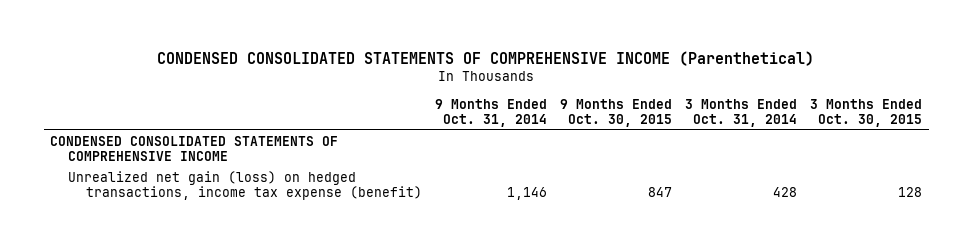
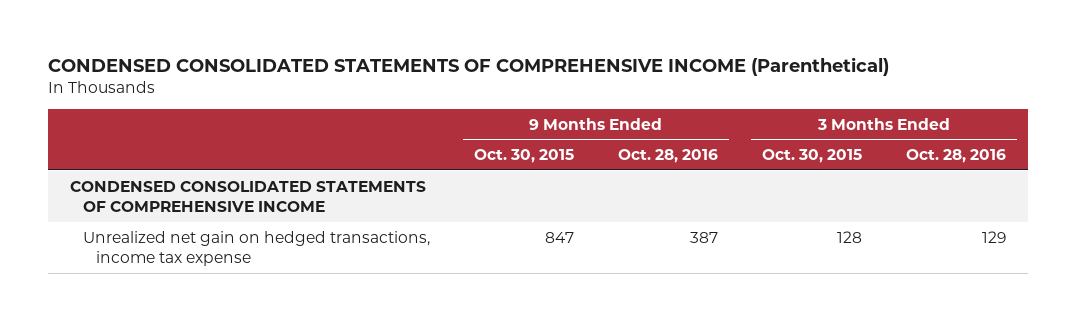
[434,98,547,127] 9 Months Ended Oct. 31, 2014 -> none
[685,98,798,127] 3 Months Ended Oct. 31, 2014 -> none
none -> [617,149,718,164] Oct. 28, 2016
none -> [905,149,1006,164] Oct. 28, 2016
[68,171,422,201] Unrealized net gain (loss) on hedged transactions, income tax expense (benefit) -> [82,230,430,266] Unrealized net gain on hedged transactions, income tax expense

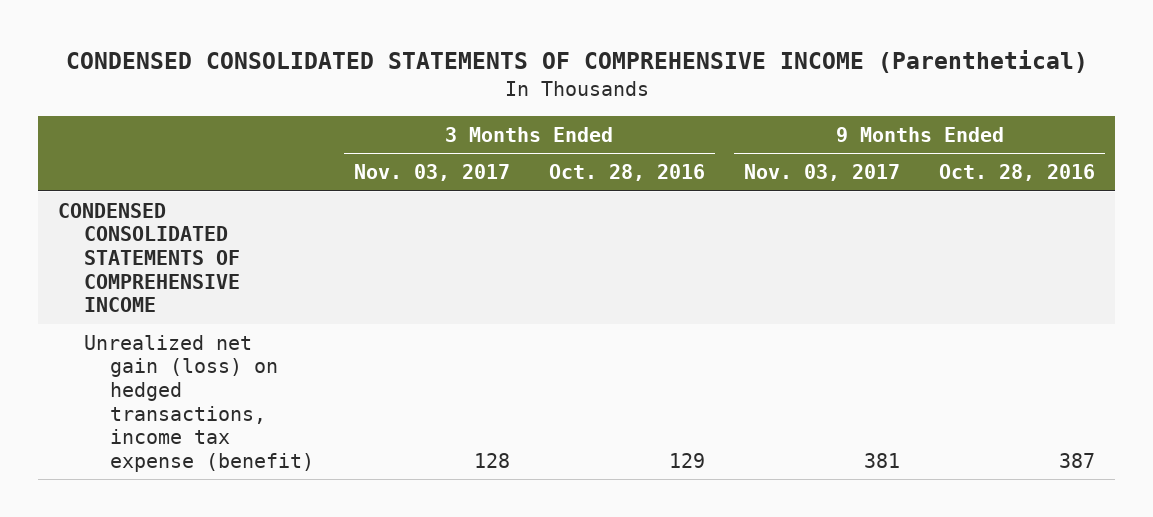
[473,149,574,164] Oct. 30, 2015 -> none
[761,149,862,164] Oct. 30, 2015 -> none
none -> [353,164,510,182] Nov. 03, 2017
none -> [744,164,901,182] Nov. 03, 2017
[82,230,430,266] Unrealized net gain on hedged transactions, income tax expense -> [84,334,315,472] Unrealized net gain (loss) on hedged transactions, income tax expense (benefit)

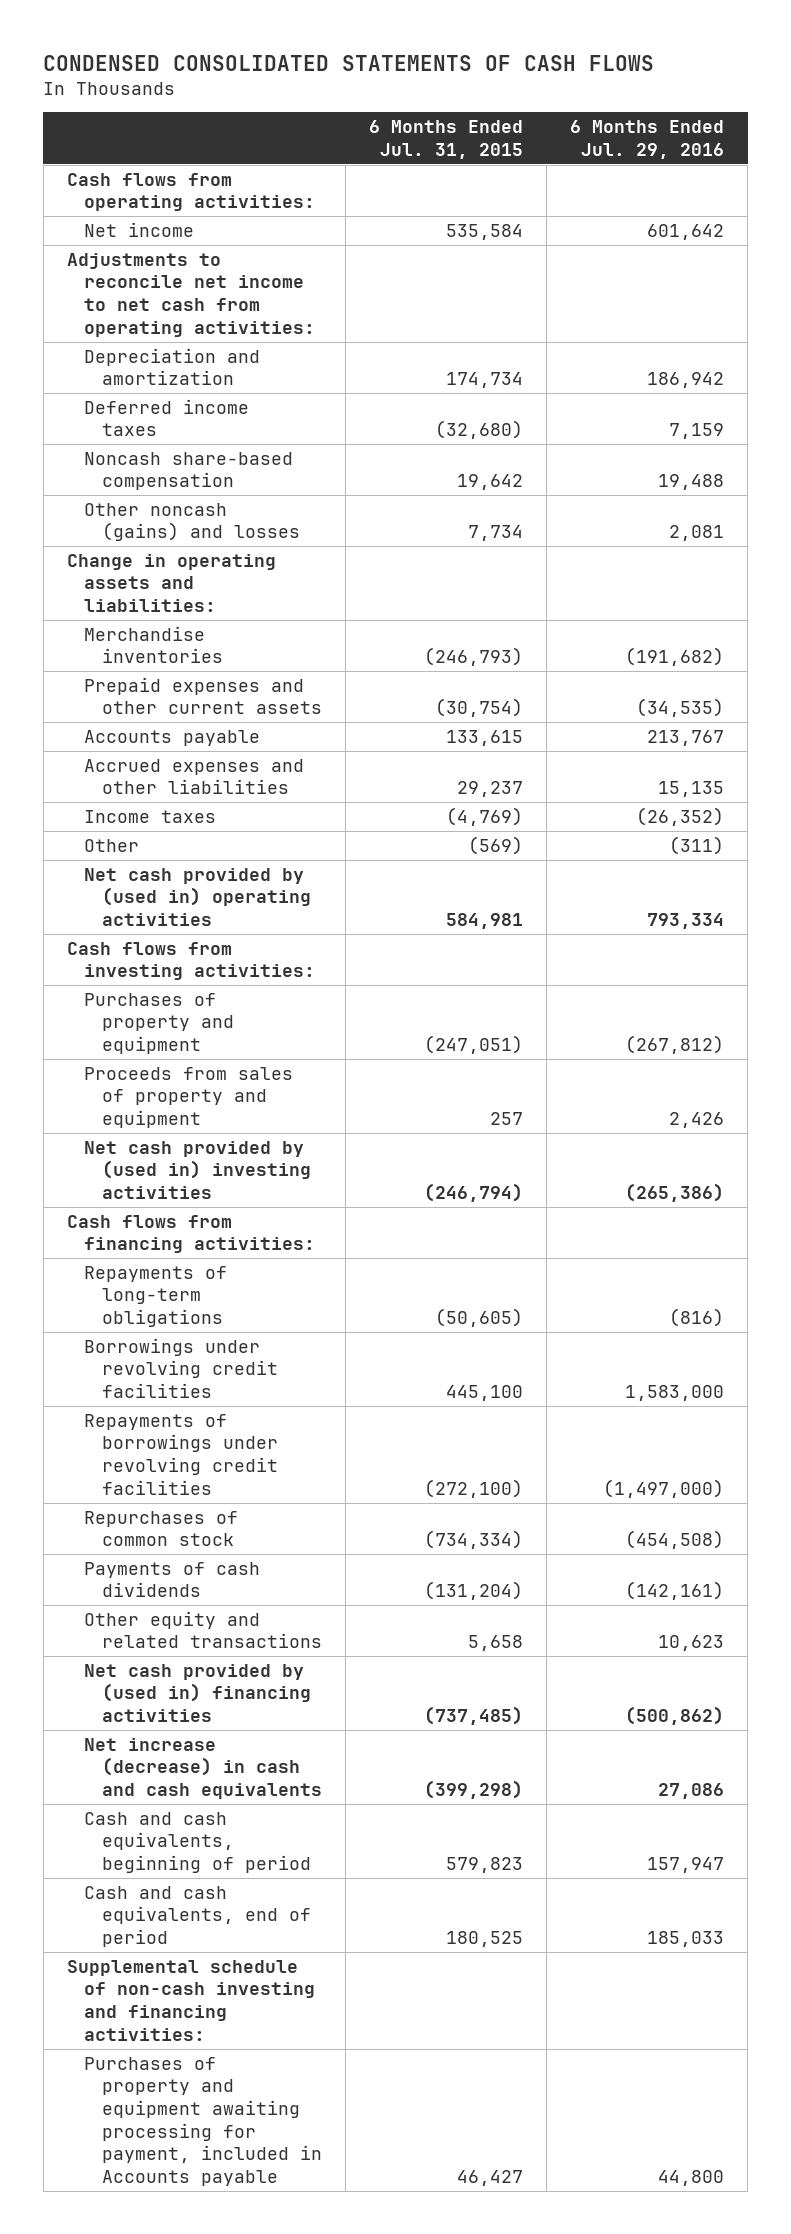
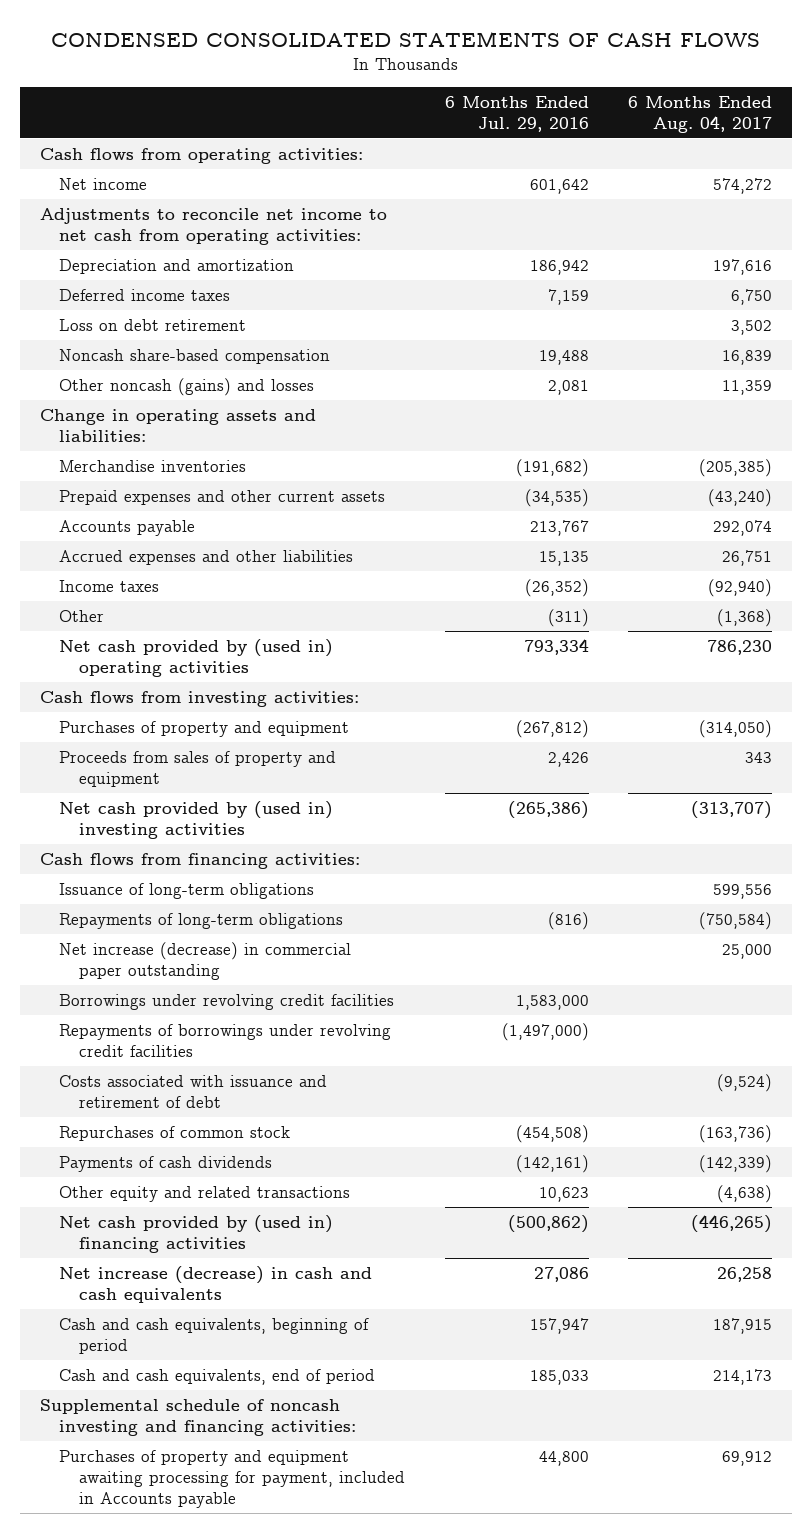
[369,120,524,159] 6 Months Ended Jul. 31, 2015 -> none
none -> [628,95,773,133] 6 Months Ended Aug. 04, 2017
none -> [59,318,247,331] Loss on debt retirement
none -> [59,882,315,899] Issuance of long-term obligations
none -> [59,941,352,981] Net increase (decrease) in commercial paper outstanding
none -> [59,1074,328,1109] Costs associated with issuance and retirement of debt
[66,1959,316,2041] Supplemental schedule of non-cash investing and financing activities: -> [39,1398,357,1437] Supplemental schedule of noncash investing and financing activities:

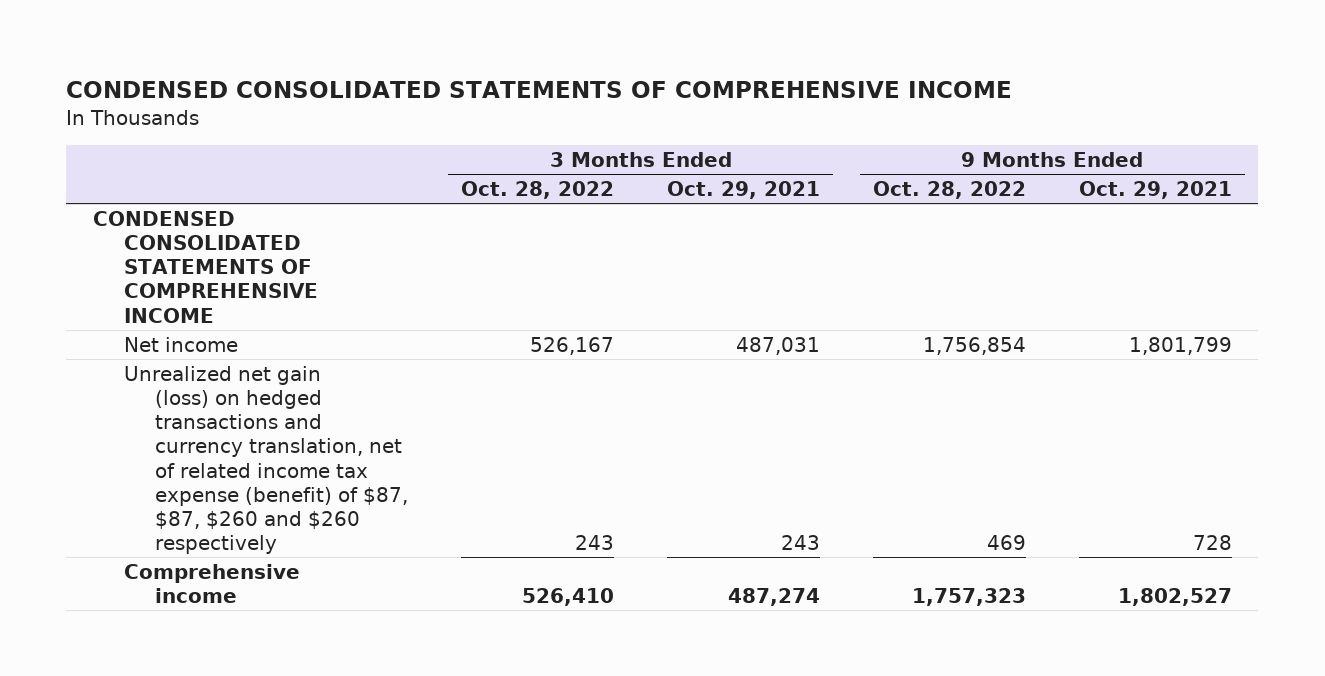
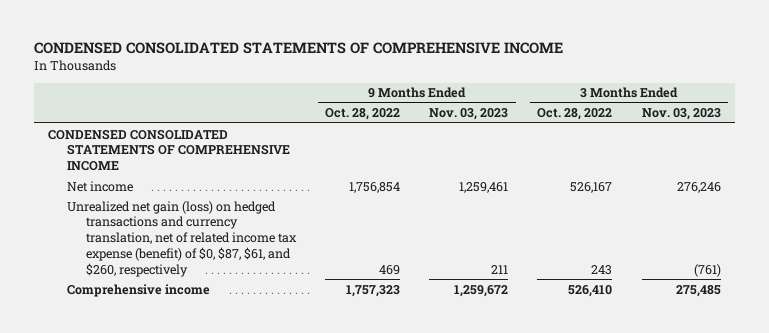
[666,181,820,200] Oct. 29, 2021 -> none
[1078,181,1232,200] Oct. 29, 2021 -> none
none -> [429,108,509,121] Nov. 03, 2023
none -> [641,108,721,121] Nov. 03, 2023
[124,365,409,555] Unrealized net gain (loss) on hedged transactions and currency translation, net of related income tax expense (benefit) of $87, $87, $260 and $260 respectively -> [67,200,297,277] Unrealized net gain (loss) on hedged transactions and currency translation, net of related income tax expense (benefit) of $0, $87, $61, and $260, respectively

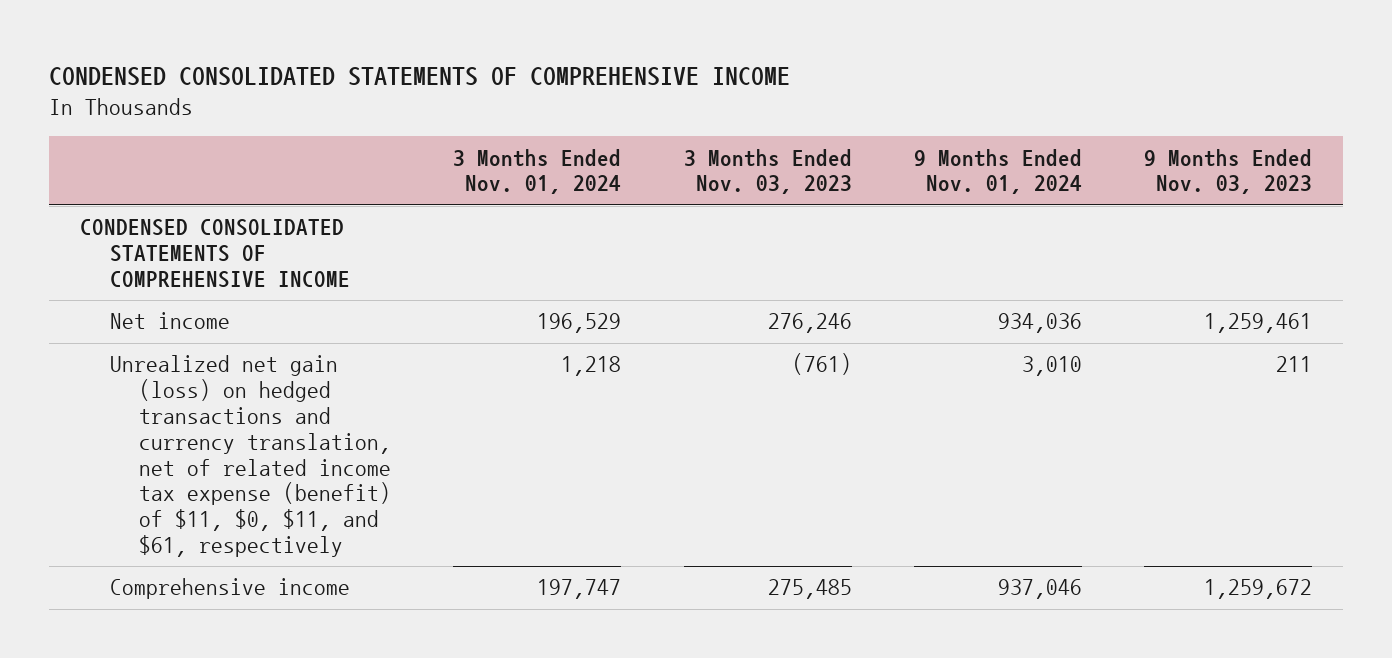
[325,108,401,121] Oct. 28, 2022 -> none
[537,108,613,121] Oct. 28, 2022 -> none
none -> [453,148,622,195] 3 Months Ended Nov. 01, 2024
none -> [913,148,1082,195] 9 Months Ended Nov. 01, 2024
[67,200,297,277] Unrealized net gain (loss) on hedged transactions and currency translation, net of related income tax expense (benefit) of $0, $87, $61, and $260, respectively -> [109,355,392,557] Unrealized net gain (loss) on hedged transactions and currency translation, net of related income tax expense (benefit) of $11, $0, $11, and $61, respectively

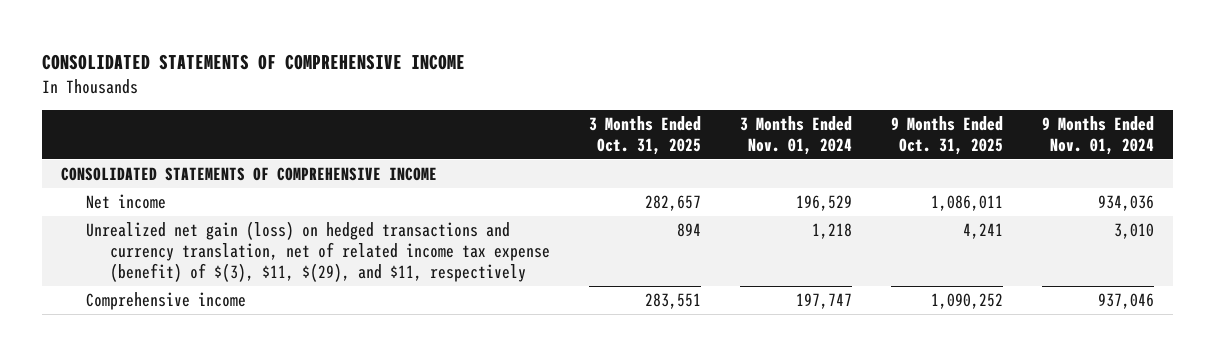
[48,66,790,86] CONDENSED CONSOLIDATED STATEMENTS OF COMPREHENSIVE INCOME -> [41,53,465,70] CONSOLIDATED STATEMENTS OF COMPREHENSIVE INCOME
[683,148,852,195] 3 Months Ended Nov. 03, 2023 -> none
[1143,148,1312,195] 9 Months Ended Nov. 03, 2023 -> none
none -> [588,115,701,155] 3 Months Ended Oct. 31, 2025
none -> [890,115,1003,155] 9 Months Ended Oct. 31, 2025
[79,219,350,289] CONDENSED CONSOLIDATED STATEMENTS OF COMPREHENSIVE INCOME -> [61,166,438,181] CONSOLIDATED STATEMENTS OF COMPREHENSIVE INCOME
[109,355,392,557] Unrealized net gain (loss) on hedged transactions and currency translation, net of related income tax expense (benefit) of $11, $0, $11, and $61, respectively -> [85,220,550,282] Unrealized net gain (loss) on hedged transactions and currency translation, net of related income tax expense (benefit) of $(3), $11, $(29), and $11, respectively

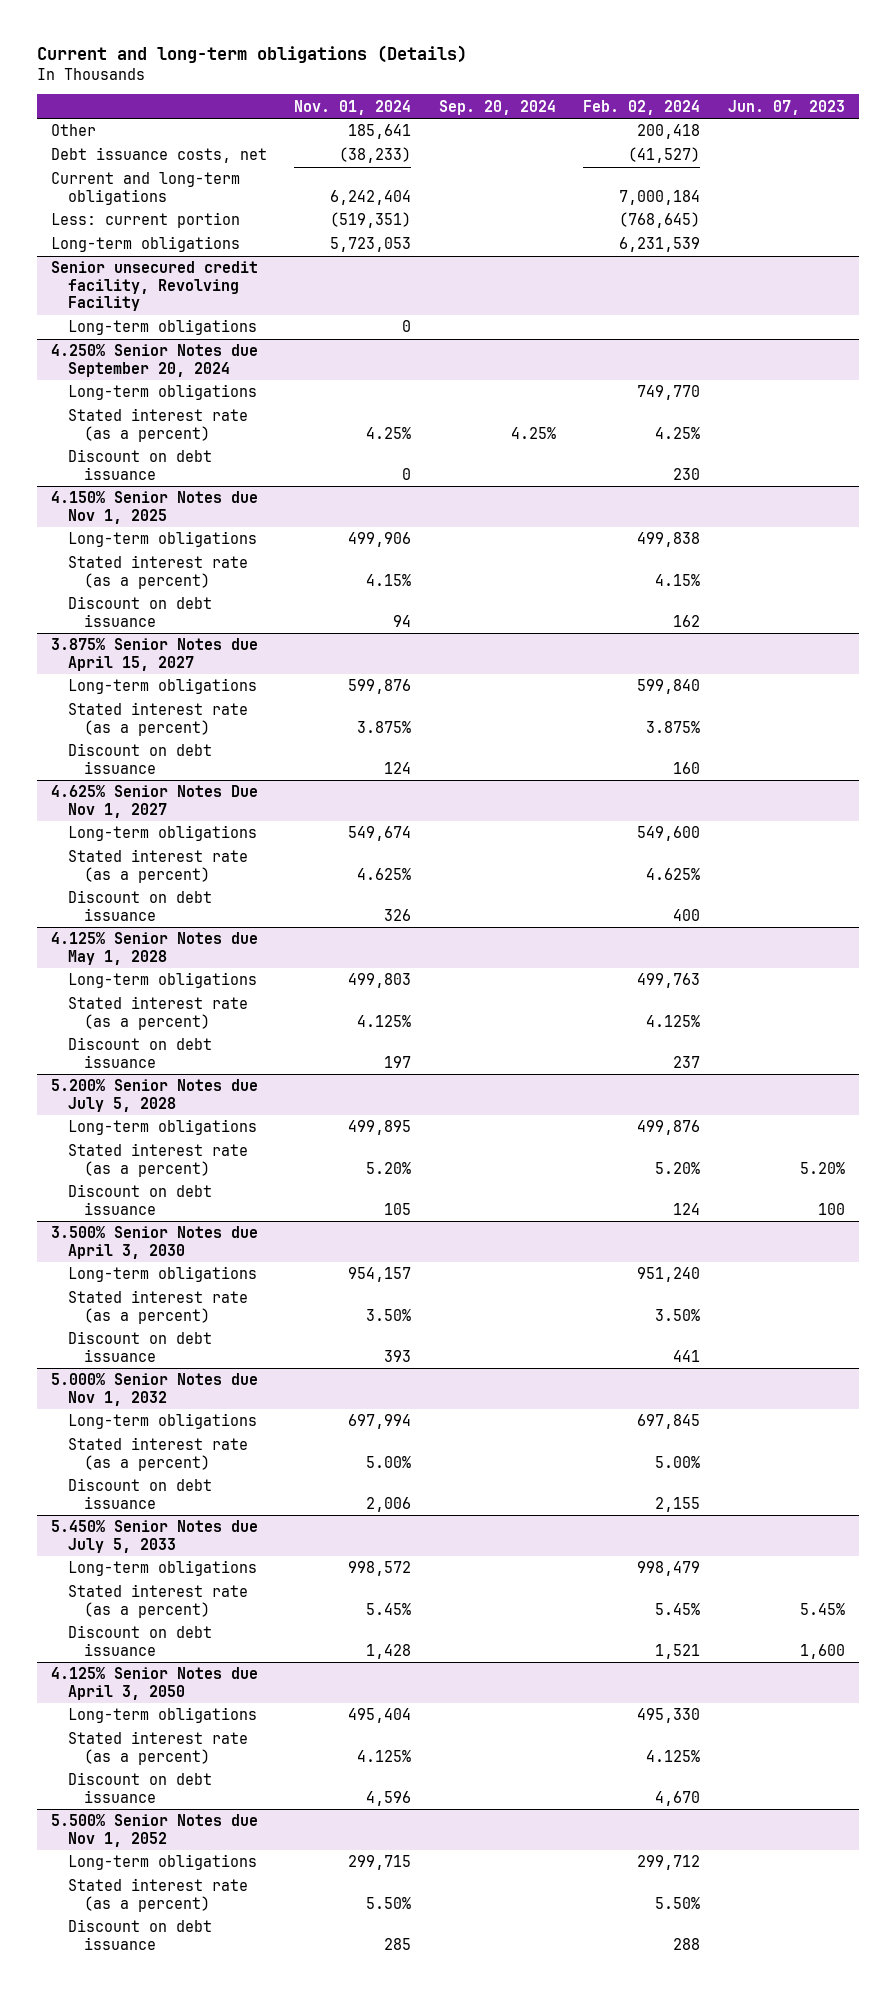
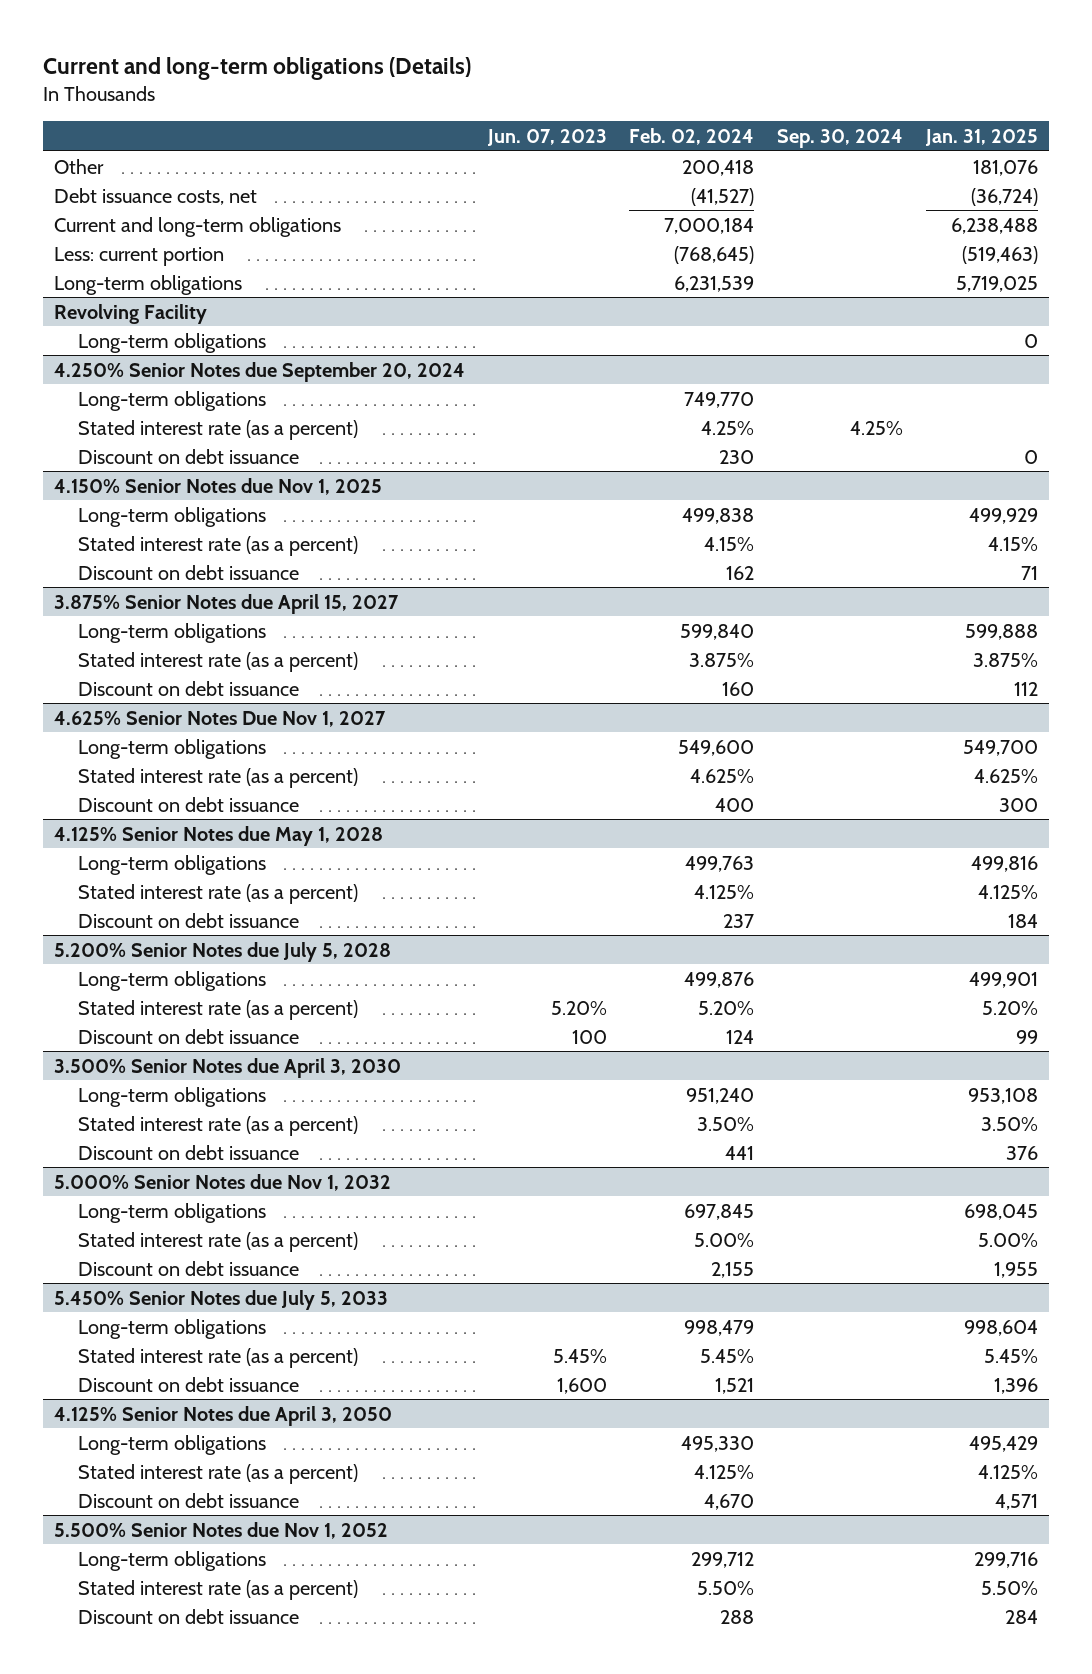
[294,99,412,115] Nov. 01, 2024 -> none
[438,99,556,115] Sep. 20, 2024 -> none
none -> [776,129,903,149] Sep. 30, 2024
none -> [924,129,1038,147] Jan. 31, 2025
[51,261,259,312] Senior unsecured credit facility, Revolving Facility -> [53,303,207,324] Revolving Facility

